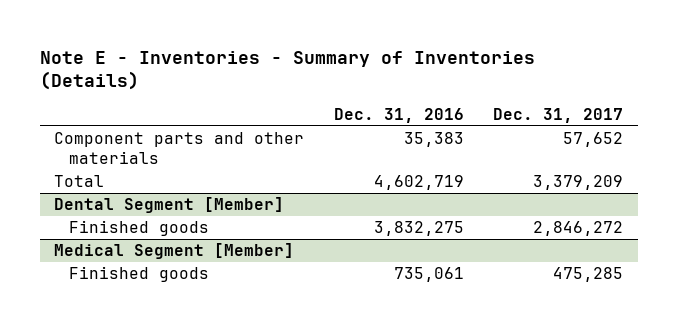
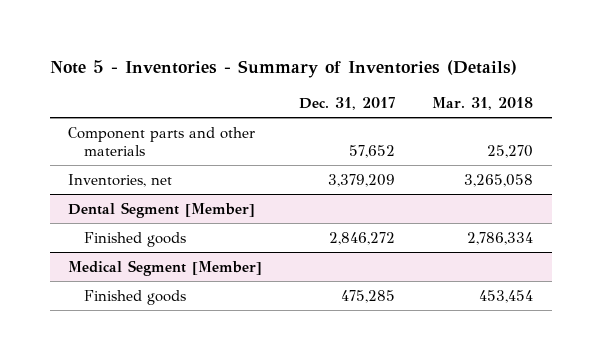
[39,50,535,91] Note E - Inventories - Summary of Inventories (Details) -> [49,60,517,79] Note 5 - Inventories - Summary of Inventories (Details)
[333,107,464,123] Dec. 31, 2016 -> none
none -> [432,96,534,110] Mar. 31, 2018
[54,175,105,188] Total -> [68,173,173,187] Inventories, net

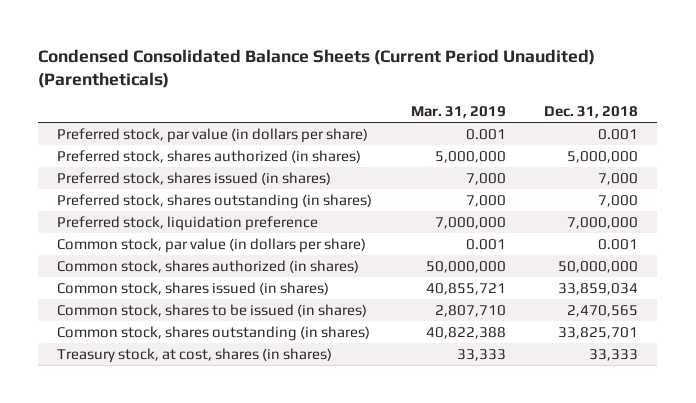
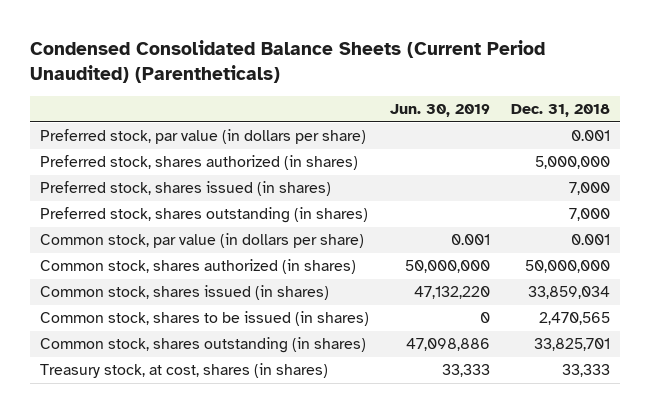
[410,105,506,118] Mar. 31, 2019 -> none
none -> [390,103,491,117] Jun. 30, 2019
[57,215,319,231] Preferred stock, liquidation preference -> none

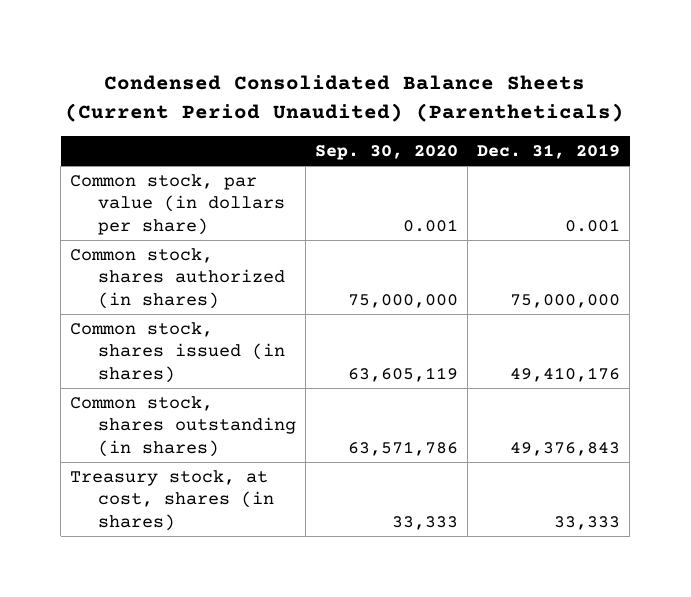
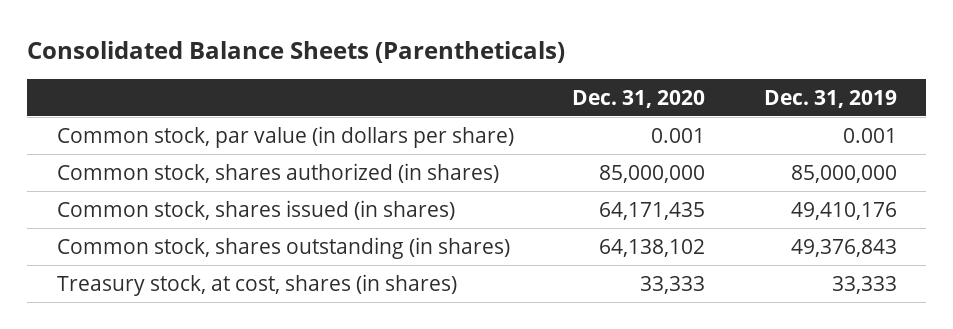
[65,75,625,122] Condensed Consolidated Balance Sheets (Current Period Unaudited) (Parentheticals) -> [27,40,566,63] Consolidated Balance Sheets (Parentheticals)
[314,145,458,161] Sep. 30, 2020 -> none
none -> [572,89,706,108] Dec. 31, 2020
[510,293,621,308] 75,000,000 -> [790,164,897,183] 85,000,000

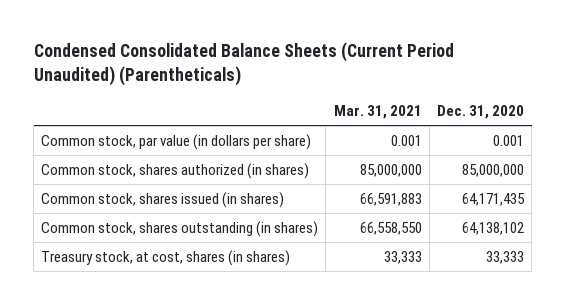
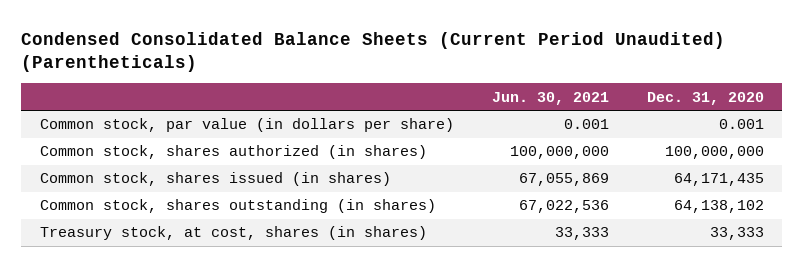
[333,105,422,120] Mar. 31, 2021 -> none
none -> [491,91,609,105] Jun. 30, 2021
[461,163,524,177] 85,000,000 -> [664,146,764,160] 100,000,000

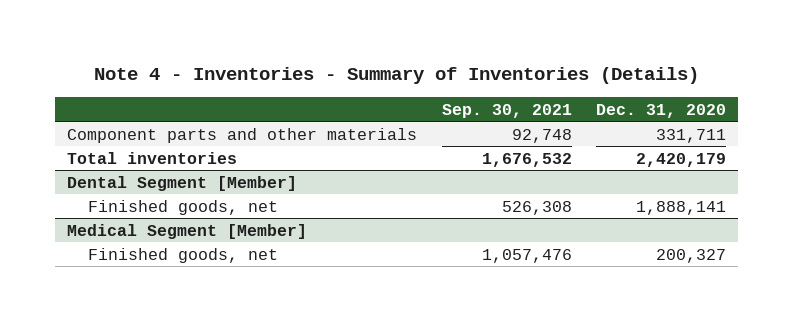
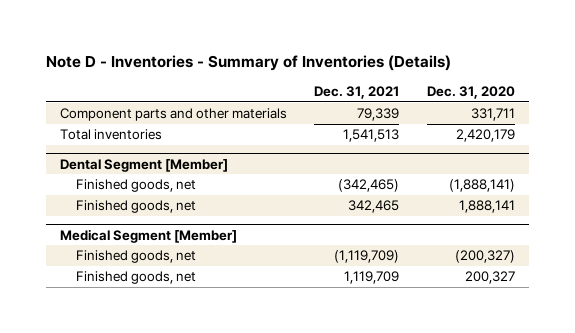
[93,67,699,85] Note 4 - Inventories - Summary of Inventories (Details) -> [45,54,451,71] Note D - Inventories - Summary of Inventories (Details)
[441,103,572,118] Sep. 30, 2021 -> none
none -> [314,85,400,99] Dec. 31, 2021
none -> [75,179,196,193] Finished goods, net
none -> [75,250,196,264] Finished goods, net

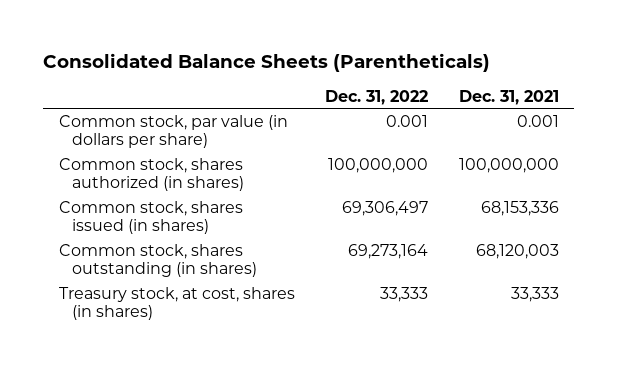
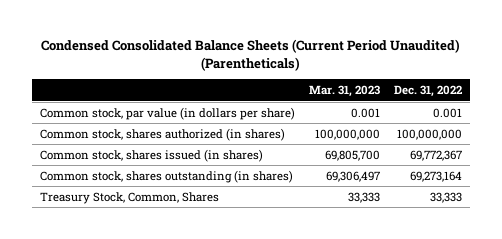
[43,53,491,73] Consolidated Balance Sheets (Parentheticals) -> [41,39,461,71] Condensed Consolidated Balance Sheets (Current Period Unaudited) (Parentheticals)
[458,89,559,105] Dec. 31, 2021 -> none
none -> [309,85,381,98] Mar. 31, 2023
[342,200,429,216] 69,306,497 -> [410,149,463,161] 69,772,367
[58,286,295,321] Treasury stock, at cost, shares (in shares) -> [39,191,219,204] Treasury Stock, Common, Shares

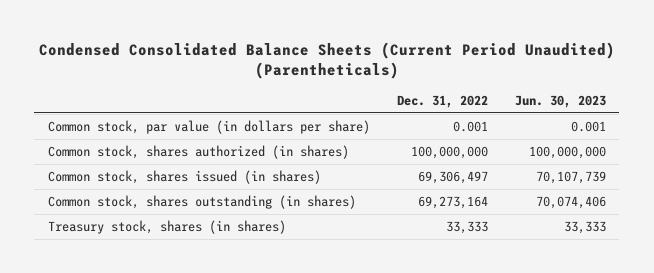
[309,85,381,98] Mar. 31, 2023 -> none
none -> [514,94,606,108] Jun. 30, 2023
[410,149,463,161] 69,772,367 -> [417,171,488,185] 69,306,497
[39,191,219,204] Treasury Stock, Common, Shares -> [47,220,286,235] Treasury stock, shares (in shares)

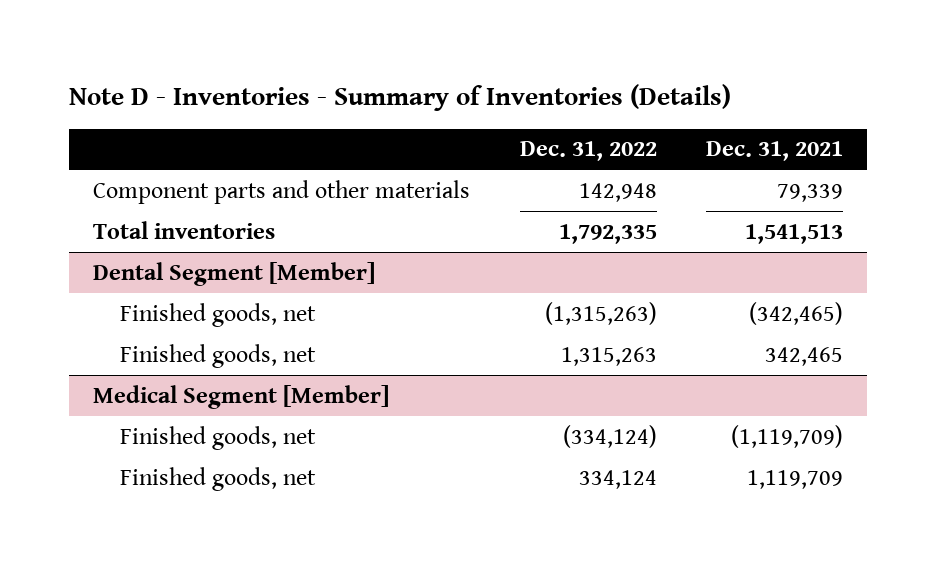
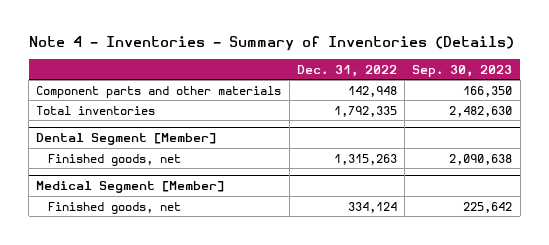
[68,84,731,112] Note D - Inventories - Summary of Inventories (Details) -> [28,36,514,52] Note 4 - Inventories - Summary of Inventories (Details)
[705,141,843,162] Dec. 31, 2021 -> none
none -> [412,64,513,77] Sep. 30, 2023
[120,302,317,327] Finished goods, net -> none
[120,425,317,450] Finished goods, net -> none

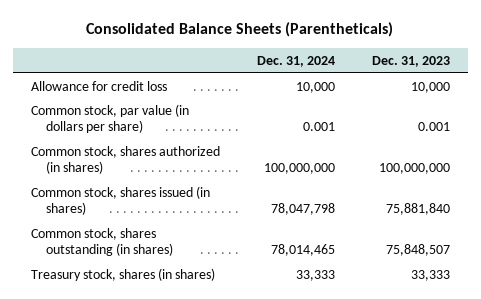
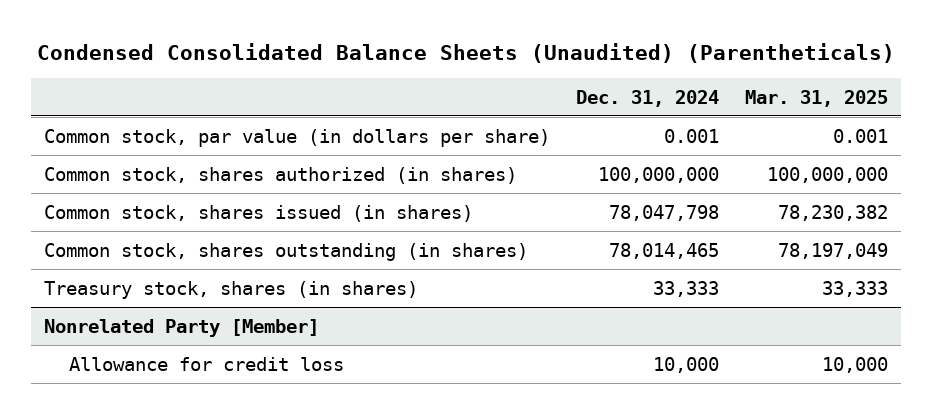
[86,22,394,38] Consolidated Balance Sheets (Parentheticals) -> [37,42,896,63] Condensed Consolidated Balance Sheets (Unaudited) (Parentheticals)
[371,55,450,67] Dec. 31, 2023 -> none
none -> [745,89,889,107] Mar. 31, 2025
[31,80,168,91] Allowance for credit loss -> none
none -> [44,318,320,337] Nonrelated Party [Member]
none -> [68,356,344,371] Allowance for credit loss

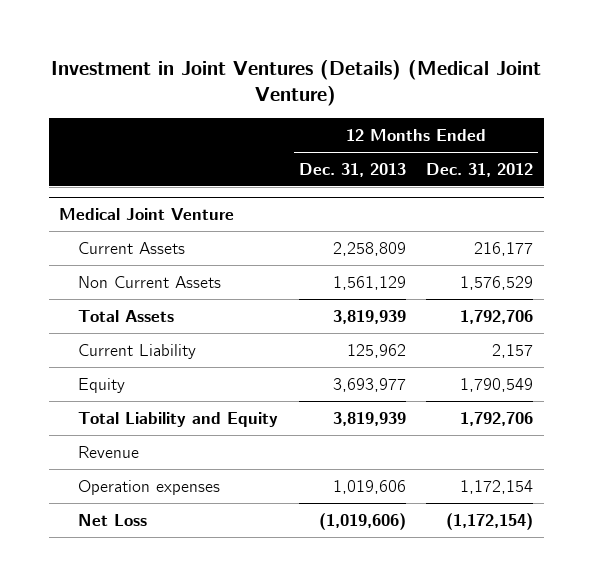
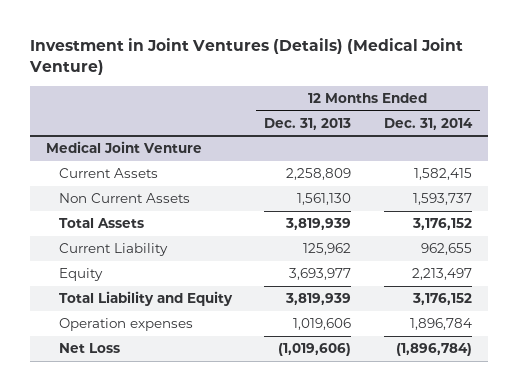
[426,162,534,177] Dec. 31, 2012 -> none
none -> [384,117,474,130] Dec. 31, 2014
[332,275,406,290] 1,561,129 -> [297,193,352,206] 1,561,130
[78,445,140,458] Revenue -> none

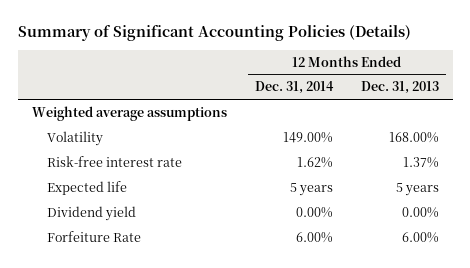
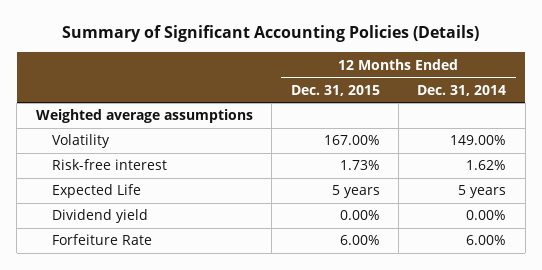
[360,81,439,95] Dec. 31, 2013 -> none
none -> [290,84,380,96] Dec. 31, 2015
[46,155,182,167] Risk-free interest rate -> [52,159,168,171] Risk-free interest
[46,180,127,195] Expected life -> [52,184,142,199] Expected Life

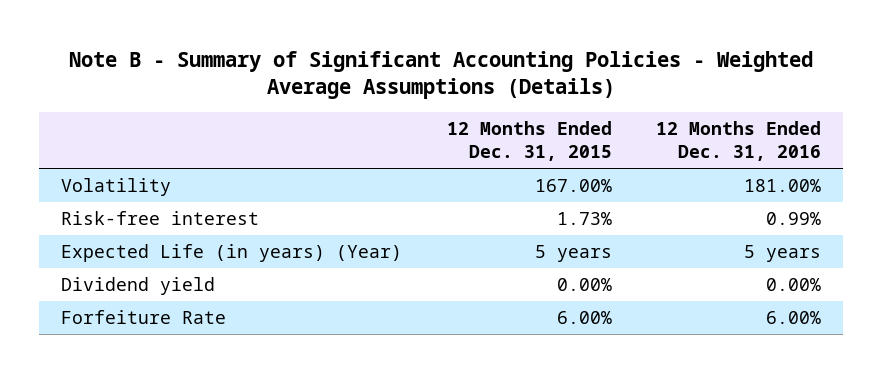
[62,25,480,43] Summary of Significant Accounting Policies (Details) -> [69,50,814,100] Note B - Summary of Significant Accounting Policies - Weighted Average Assumptions (Details)
[417,84,507,96] Dec. 31, 2014 -> none
none -> [656,121,822,161] 12 Months Ended Dec. 31, 2016
[35,109,253,124] Weighted average assumptions -> none
[52,184,142,199] Expected Life -> [61,244,403,263] Expected Life (in years) (Year)

